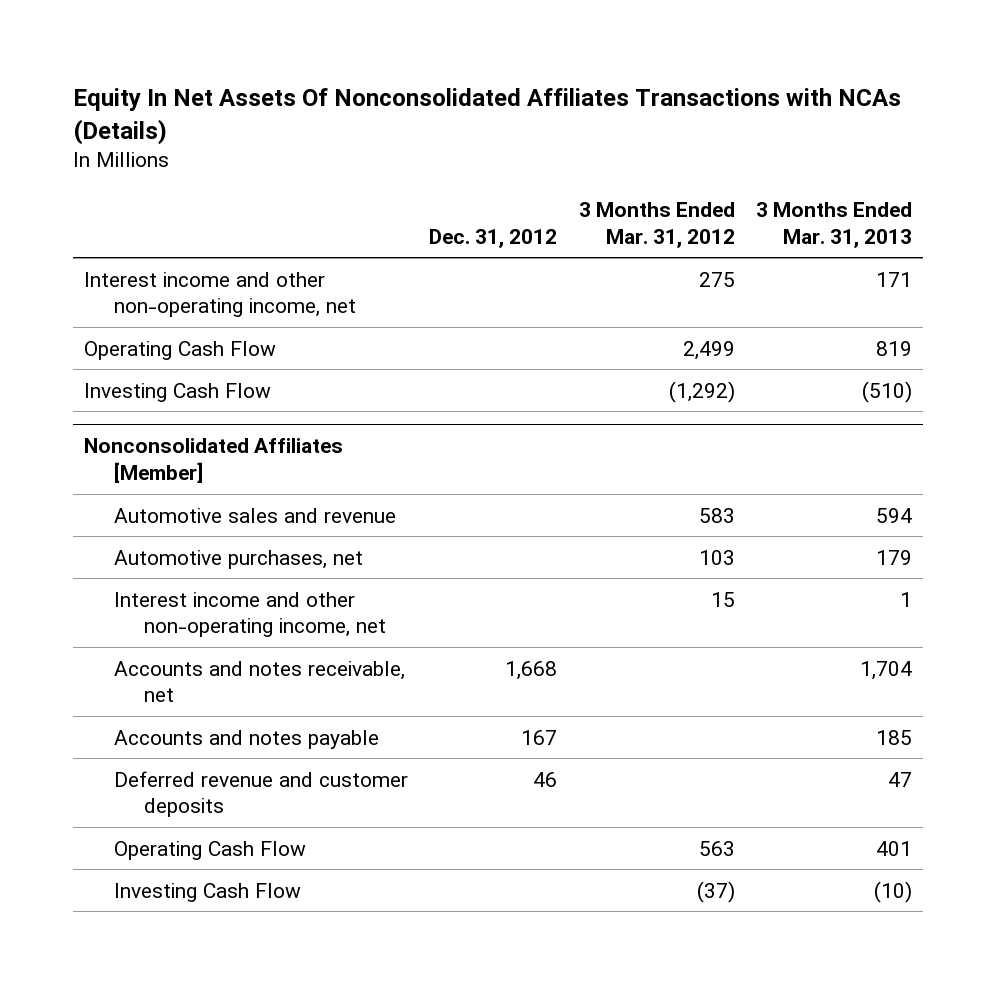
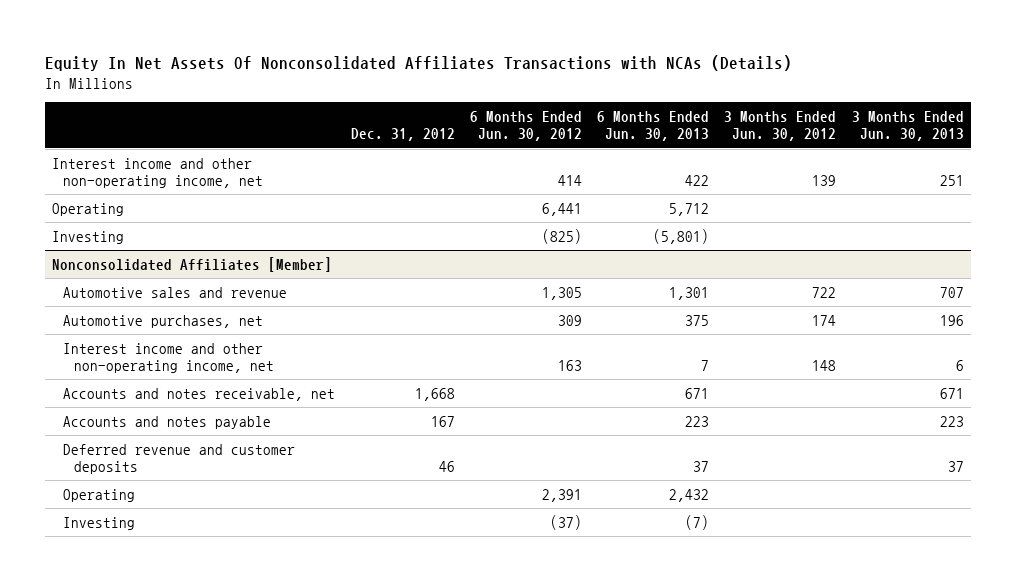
[578,201,735,248] 3 Months Ended Mar. 31, 2012 -> none
[756,201,913,248] 3 Months Ended Mar. 31, 2013 -> none
none -> [469,111,582,142] 6 Months Ended Jun. 30, 2012
none -> [597,111,710,142] 6 Months Ended Jun. 30, 2013
none -> [724,111,837,142] 3 Months Ended Jun. 30, 2012
none -> [851,111,964,142] 3 Months Ended Jun. 30, 2013
[83,340,276,360] Operating Cash Flow -> [52,202,125,216] Operating
[83,382,271,402] Investing Cash Flow -> [52,230,125,244] Investing
[114,840,307,860] Operating Cash Flow -> [63,488,136,502] Operating
[114,882,302,902] Investing Cash Flow -> [63,516,136,530] Investing

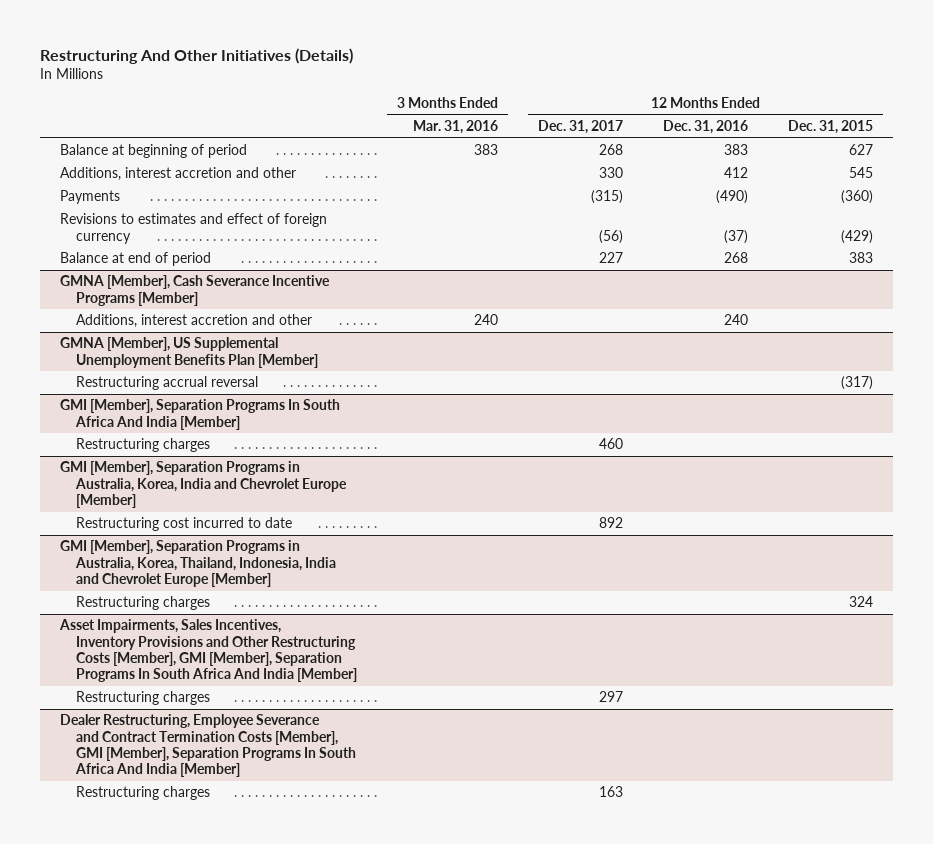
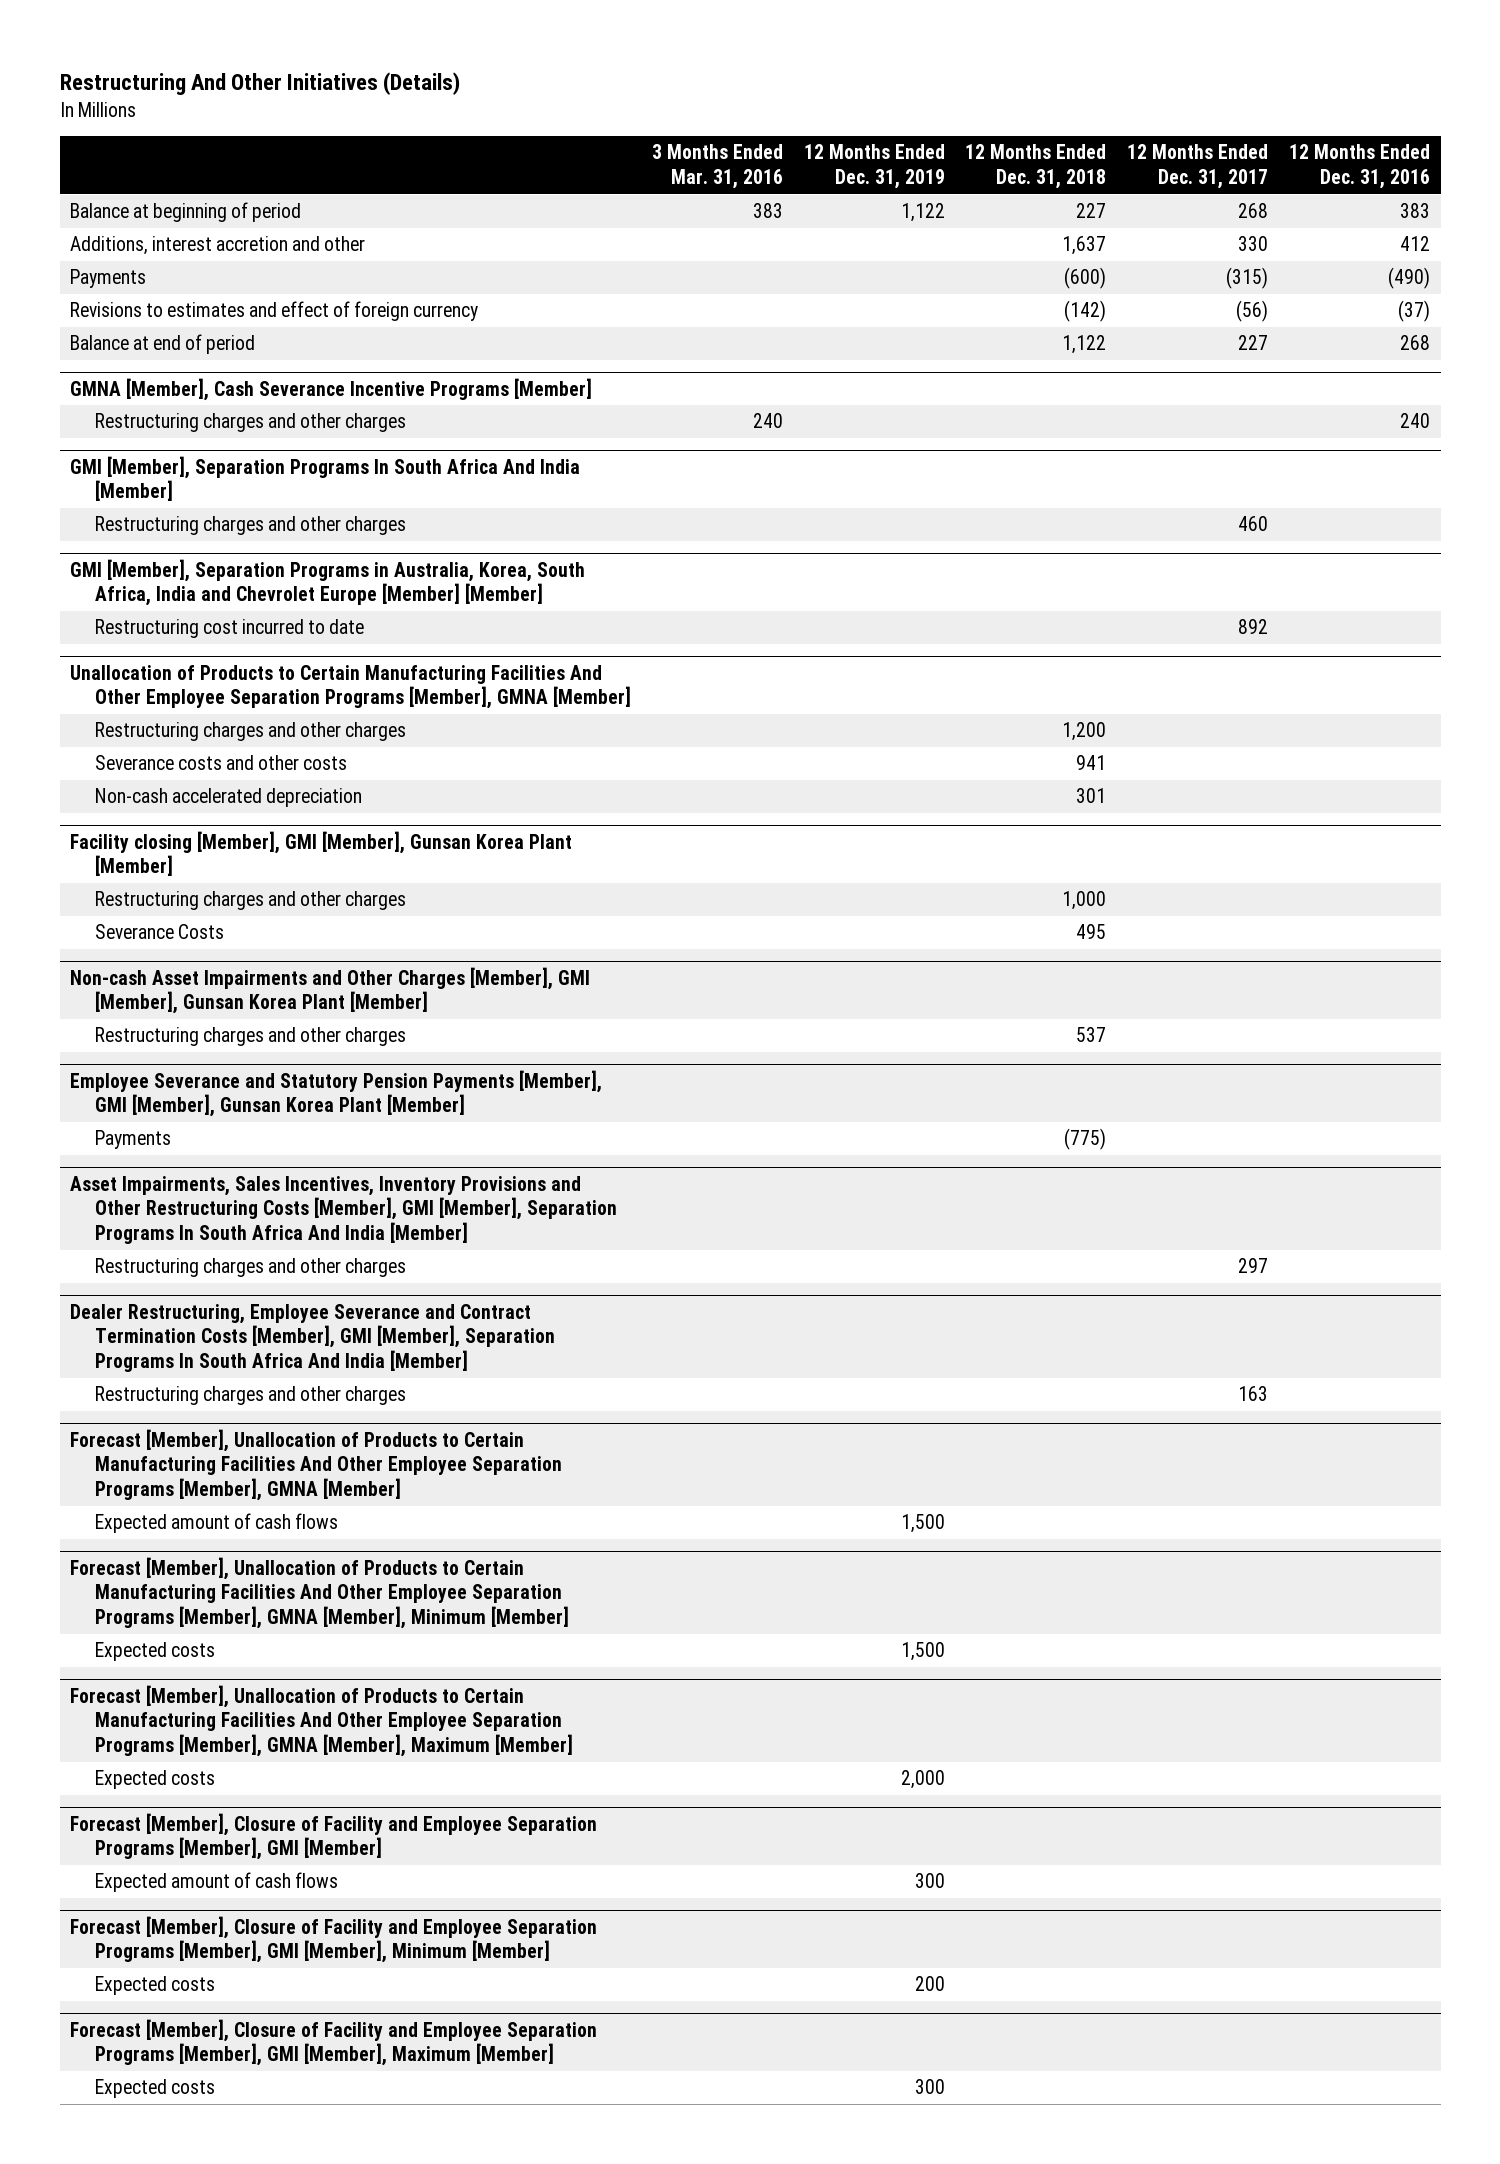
[788,120,874,135] Dec. 31, 2015 -> none
none -> [803,144,945,190] 12 Months Ended Dec. 31, 2019
none -> [965,144,1107,190] 12 Months Ended Dec. 31, 2018
[59,337,319,368] GMNA [Member], US Supplemental Unemployment Benefits Plan [Member] -> none
[76,376,259,391] Restructuring accrual reversal -> none
[76,314,313,329] Additions, interest accretion and other -> [94,413,406,433] Restructuring charges and other charges
[76,438,211,453] Restructuring charges -> [94,516,406,536] Restructuring charges and other charges
[59,461,348,508] GMI [Member], Separation Programs in Australia, Korea, India and Chevrolet Europe [Member] -> [70,558,586,607] GMI [Member], Separation Programs in Australia, Korea, South Africa, India and Chevrolet Europe [Member] [Member]
[59,540,337,587] GMI [Member], Separation Programs in Australia, Korea, Thailand, Indonesia, India and Chevrolet Europe [Member] -> none
[76,596,211,611] Restructuring charges -> none
none -> [70,664,631,710] Unallocation of Products to Certain Manufacturing Facilities And Other Employee Separation Programs [Member], GMNA [Member]
none -> [94,722,406,742] Restructuring charges and other charges
none -> [94,755,347,771] Severance costs and other costs
none -> [94,788,362,808] Non-cash accelerated depreciation
none -> [70,830,573,877] Facility closing [Member], GMI [Member], Gunsan Korea Plant [Member]
none -> [94,891,406,911] Restructuring charges and other charges
none -> [94,924,224,940] Severance Costs
none -> [70,966,591,1015] Non-cash Asset Impairments and Other Charges [Member], GMI [Member], Gunsan Korea Plant [Member]
none -> [94,1027,406,1047] Restructuring charges and other charges
none -> [70,1069,603,1118] Employee Severance and Statutory Pension Payments [Member], GMI [Member], Gunsan Korea Plant [Member]
none -> [94,1130,171,1150] Payments
[76,691,211,706] Restructuring charges -> [94,1258,406,1278] Restructuring charges and other charges
[76,786,211,801] Restructuring charges -> [94,1386,406,1406] Restructuring charges and other charges
none -> [70,1428,562,1502] Forecast [Member], Unallocation of Products to Certain Manufacturing Facilities And Other Employee Separation Programs [Member], GMNA [Member]
none -> [94,1513,338,1534] Expected amount of cash flows
none -> [70,1556,569,1630] Forecast [Member], Unallocation of Products to Certain Manufacturing Facilities And Other Employee Separation Programs [Member], GMNA [Member], Minimum [Member]
none -> [94,1642,215,1662] Expected costs
none -> [70,1684,573,1758] Forecast [Member], Unallocation of Products to Certain Manufacturing Facilities And Other Employee Separation Programs [Member], GMNA [Member], Maximum [Member]
none -> [94,1770,215,1790] Expected costs
none -> [70,1812,598,1861] Forecast [Member], Closure of Facility and Employee Separation Programs [Member], GMI [Member]
none -> [94,1872,338,1893] Expected amount of cash flows
none -> [70,1915,598,1964] Forecast [Member], Closure of Facility and Employee Separation Programs [Member], GMI [Member], Minimum [Member]
none -> [94,1976,215,1996] Expected costs
none -> [70,2018,598,2067] Forecast [Member], Closure of Facility and Employee Separation Programs [Member], GMI [Member], Maximum [Member]
none -> [94,2079,215,2099] Expected costs

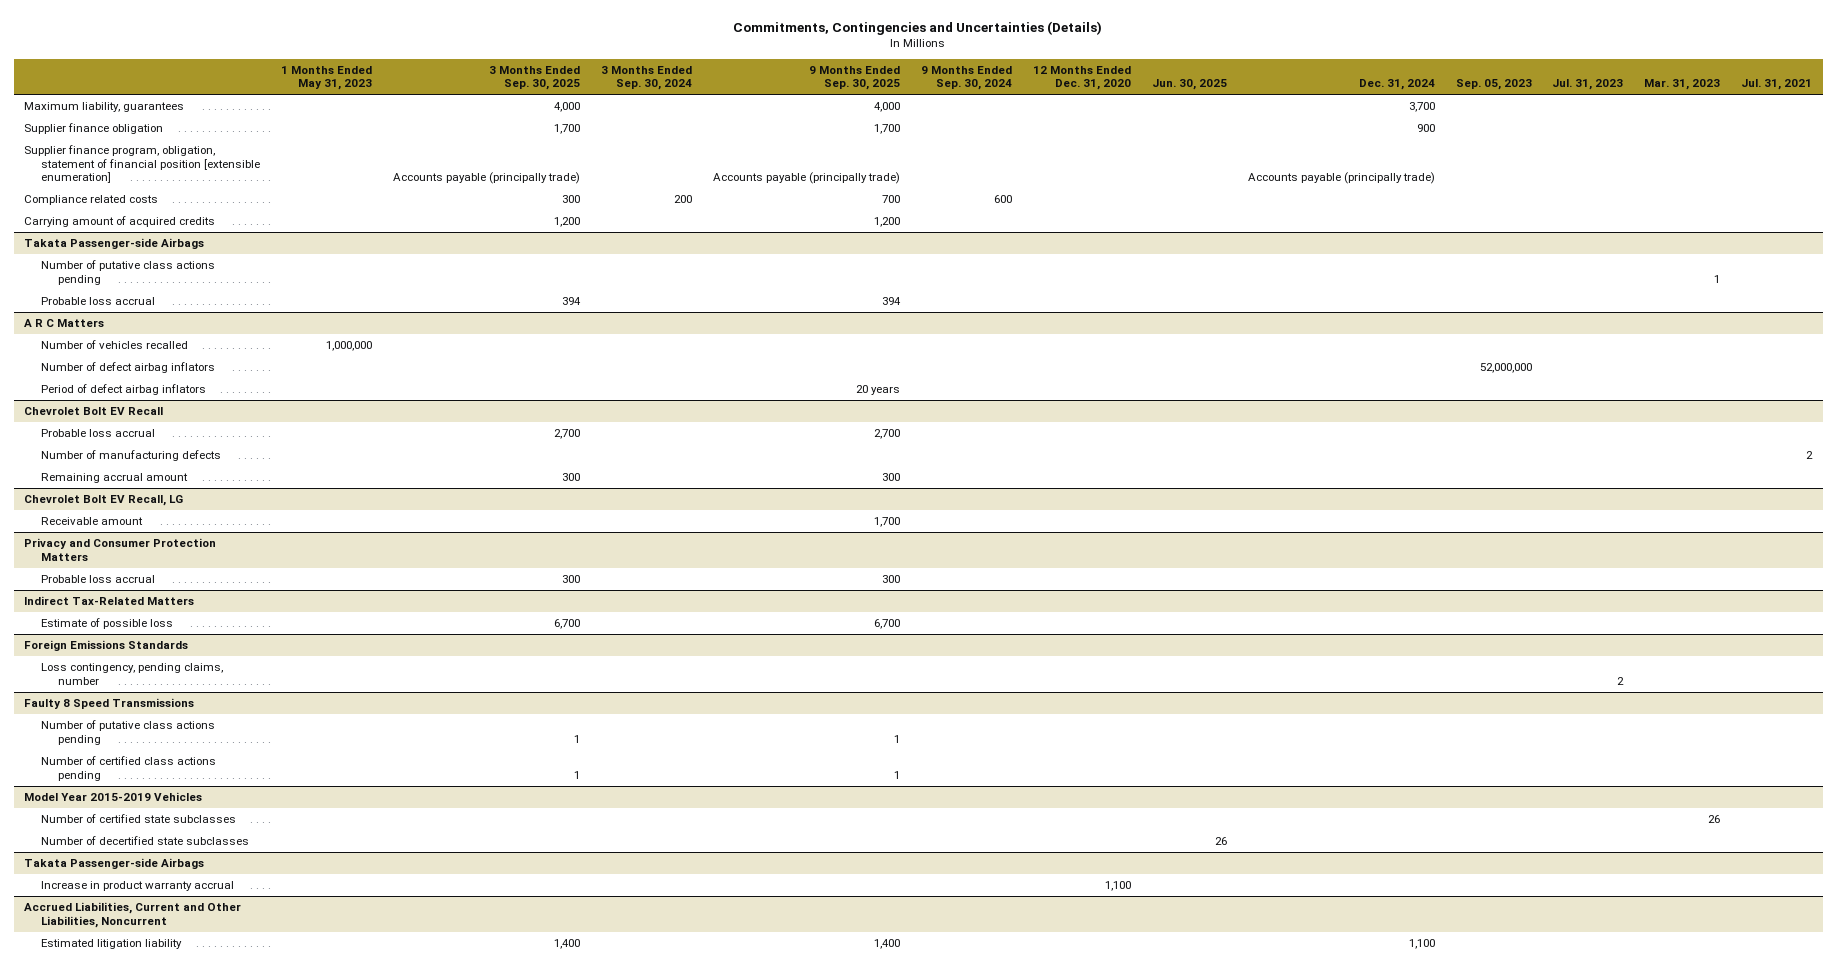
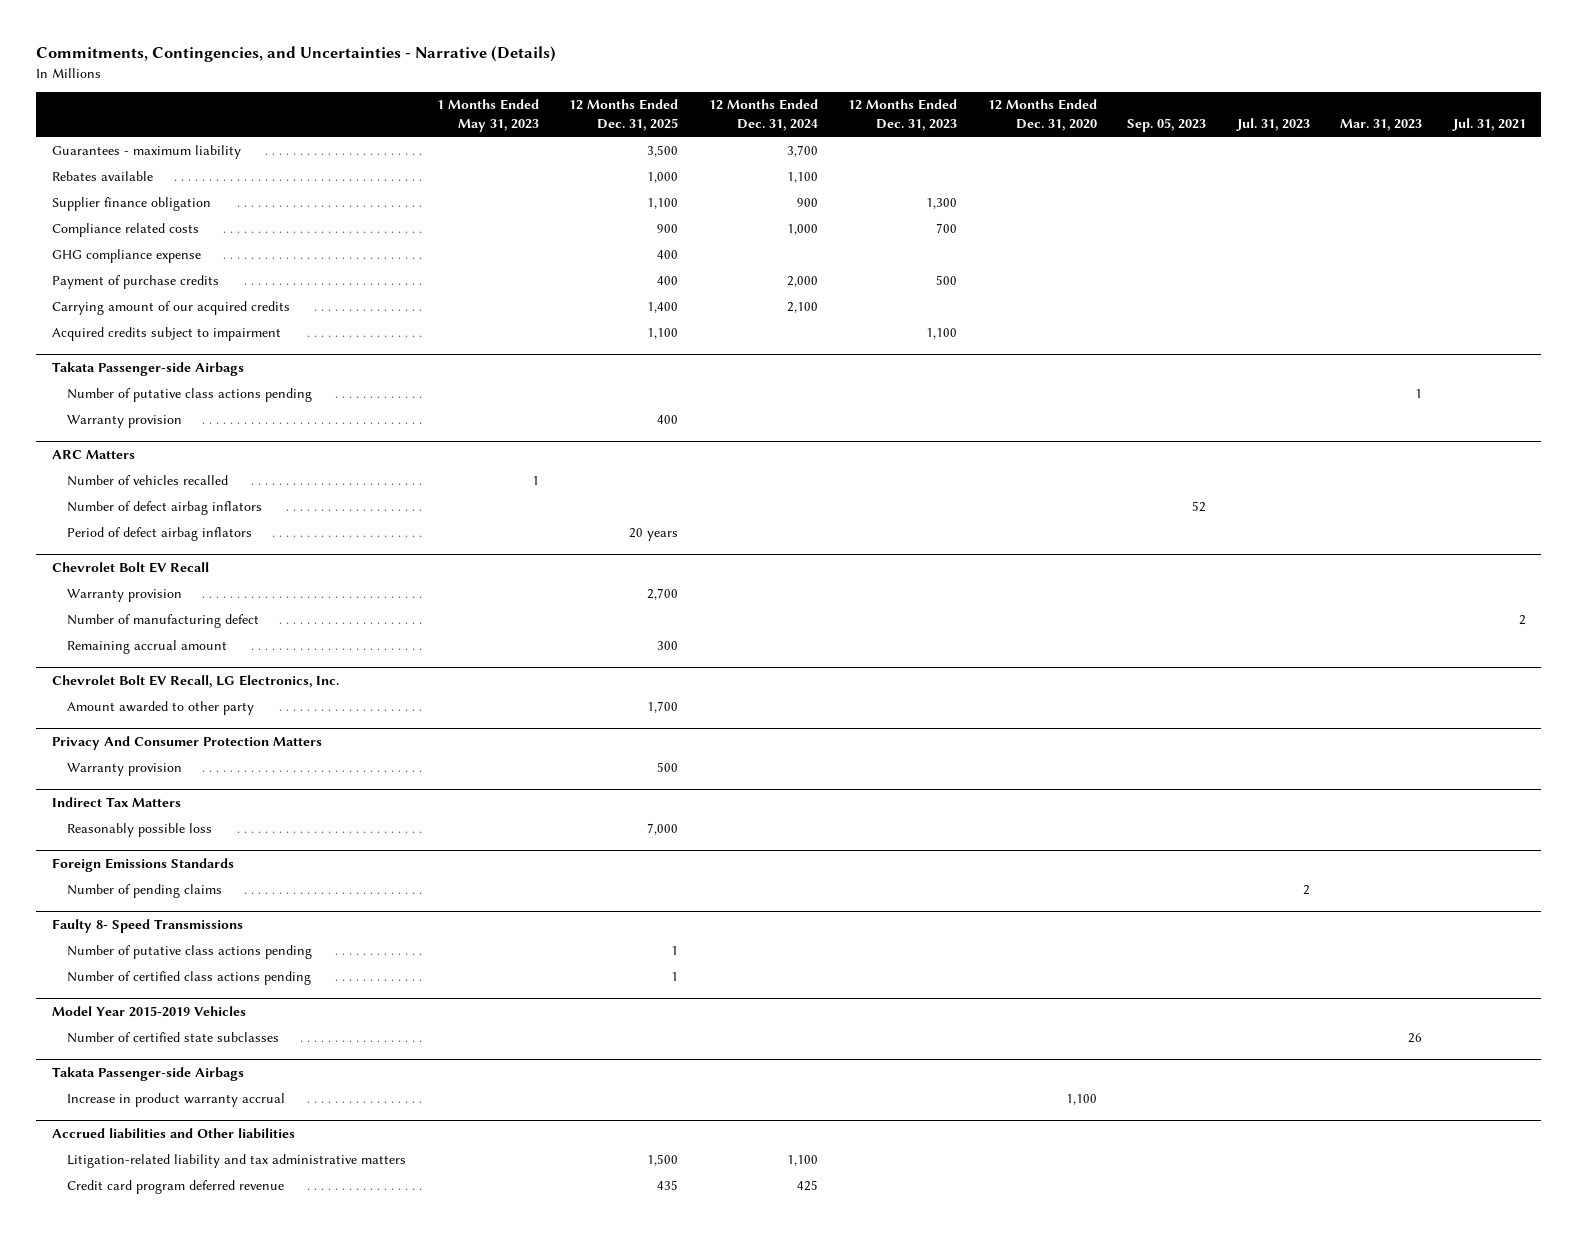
[733,20,1103,35] Commitments, Contingencies and Uncertainties (Details) -> [36,46,557,63] Commitments, Contingencies, and Uncertainties - Narrative (Details)
[489,65,581,91] 3 Months Ended Sep. 30, 2025 -> none
[600,65,692,91] 3 Months Ended Sep. 30, 2024 -> none
[808,65,900,91] 9 Months Ended Sep. 30, 2025 -> none
[920,65,1012,91] 9 Months Ended Sep. 30, 2024 -> none
[1151,79,1227,91] Jun. 30, 2025 -> none
[1358,79,1435,91] Dec. 31, 2024 -> none
none -> [569,99,679,131] 12 Months Ended Dec. 31, 2025
none -> [708,99,818,131] 12 Months Ended Dec. 31, 2024
none -> [848,99,958,131] 12 Months Ended Dec. 31, 2023
[24,102,185,113] Maximum liability, guarantees -> [51,144,241,159] Guarantees - maximum liability
none -> [51,170,153,181] Rebates available
[24,145,261,184] Supplier finance program, obligation, statement of financial position [extensible enumeration] -> none
none -> [51,248,201,263] GHG compliance expense
none -> [51,274,219,289] Payment of purchase credits
[24,216,216,228] Carrying amount of acquired credits -> [51,300,290,315] Carrying amount of our acquired credits
none -> [51,326,281,341] Acquired credits subject to impairment
[41,297,156,306] Probable loss accrual -> [67,414,183,428] Warranty provision
[24,319,105,328] A R C Matters -> [51,449,135,459] ARC Matters
[326,341,373,352] 1,000,000 -> [531,475,539,485] 1
[1479,363,1532,374] 52,000,000 -> [1192,500,1207,512] 52
[41,429,156,438] Probable loss accrual -> [67,588,183,602] Warranty provision
[41,450,222,462] Number of manufacturing defects -> [67,613,260,628] Number of manufacturing defect
[41,517,144,526] Receivable amount -> none
[24,596,195,606] Indirect Tax-Related Matters -> none
[41,618,174,630] Estimate of possible loss -> none
[24,495,184,507] Chevrolet Bolt EV Recall, LG -> [51,674,339,688] Chevrolet Bolt EV Recall, LG Electronics, Inc.
none -> [67,700,255,715] Amount awarded to other party
[24,538,217,561] Privacy and Consumer Protection Matters -> [51,735,322,750] Privacy And Consumer Protection Matters
[41,575,156,584] Probable loss accrual -> [67,762,183,776] Warranty provision
none -> [51,796,181,807] Indirect Tax Matters
none -> [67,822,213,837] Reasonably possible loss
[41,663,224,685] Loss contingency, pending claims, number -> [67,883,223,898] Number of pending claims
[24,698,195,710] Faulty 8 Speed Transmissions -> [51,918,243,933] Faulty 8- Speed Transmissions
[41,836,250,846] Number of decertified state subclasses -> none
[24,902,242,928] Accrued Liabilities, Current and Other Liabilities, Noncurrent -> [51,1127,295,1139] Accrued liabilities and Other liabilities
[41,939,183,950] Estimated litigation liability -> [67,1153,407,1168] Litigation-related liability and tax administrative matters
none -> [67,1179,285,1194] Credit card program deferred revenue

